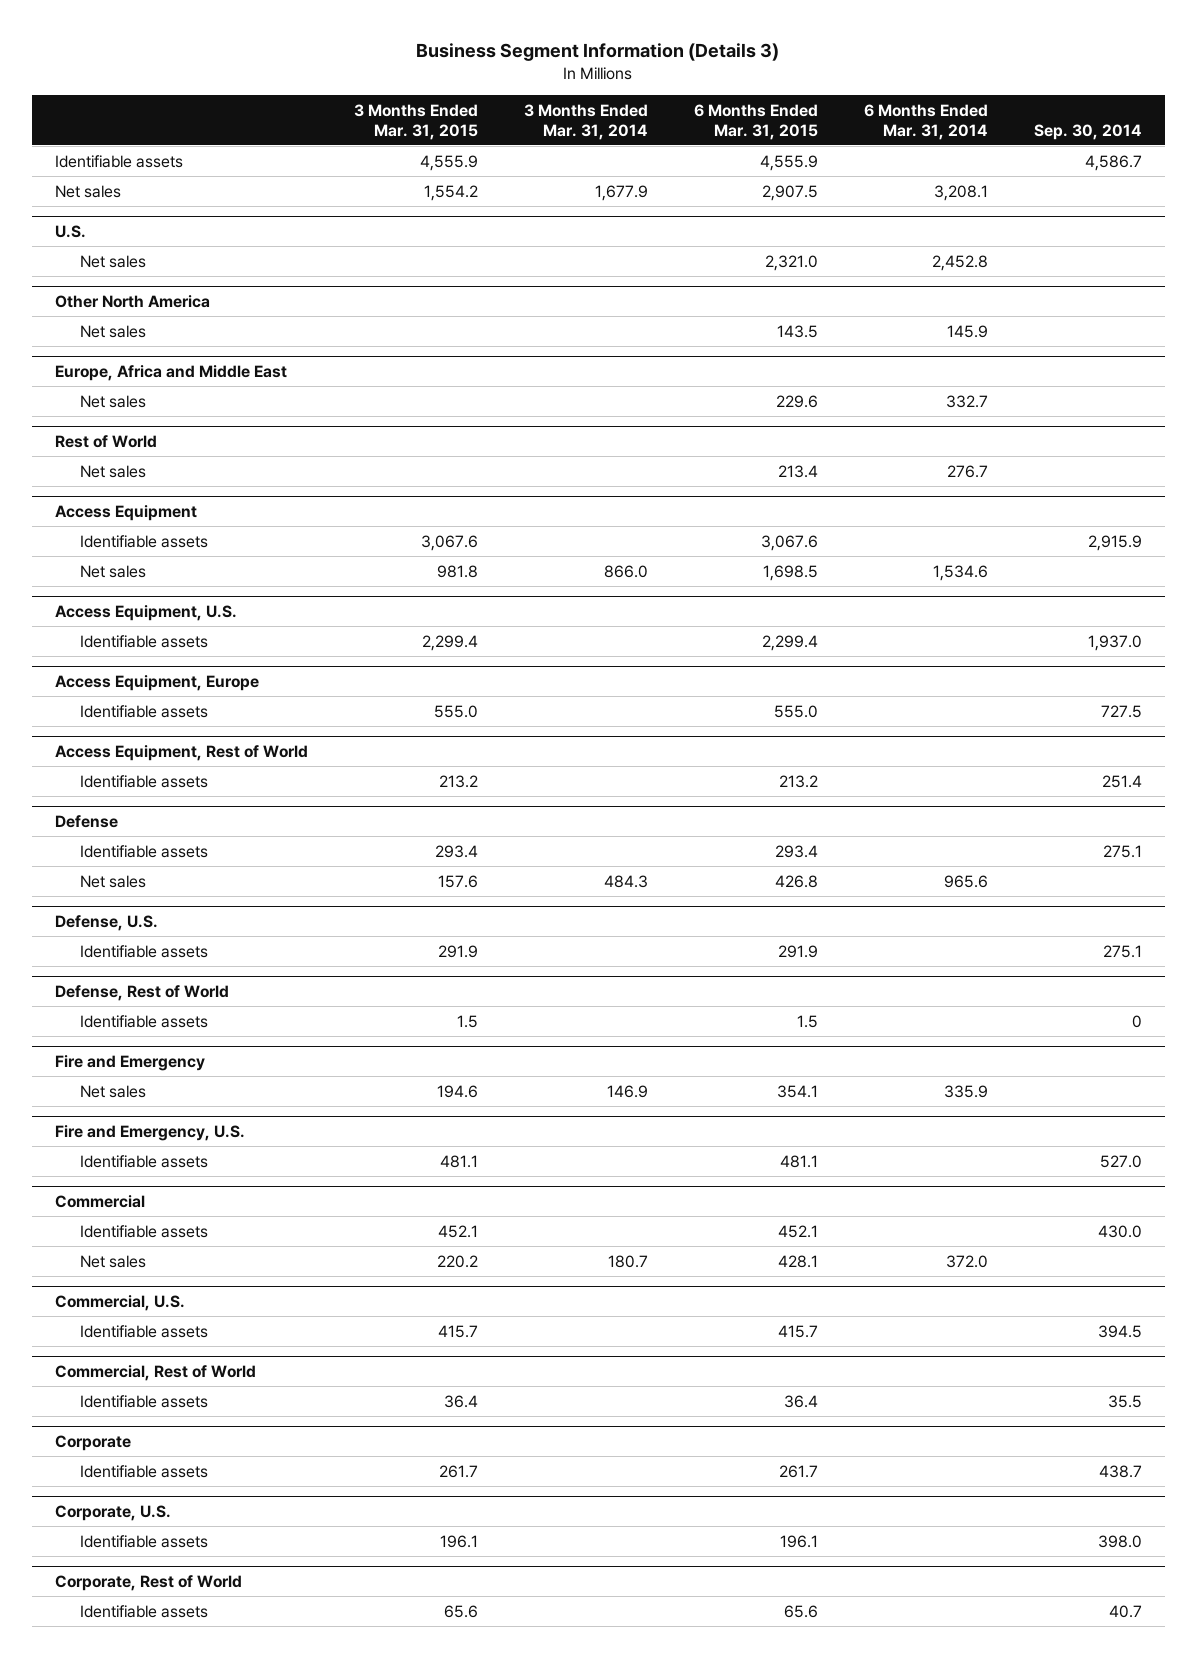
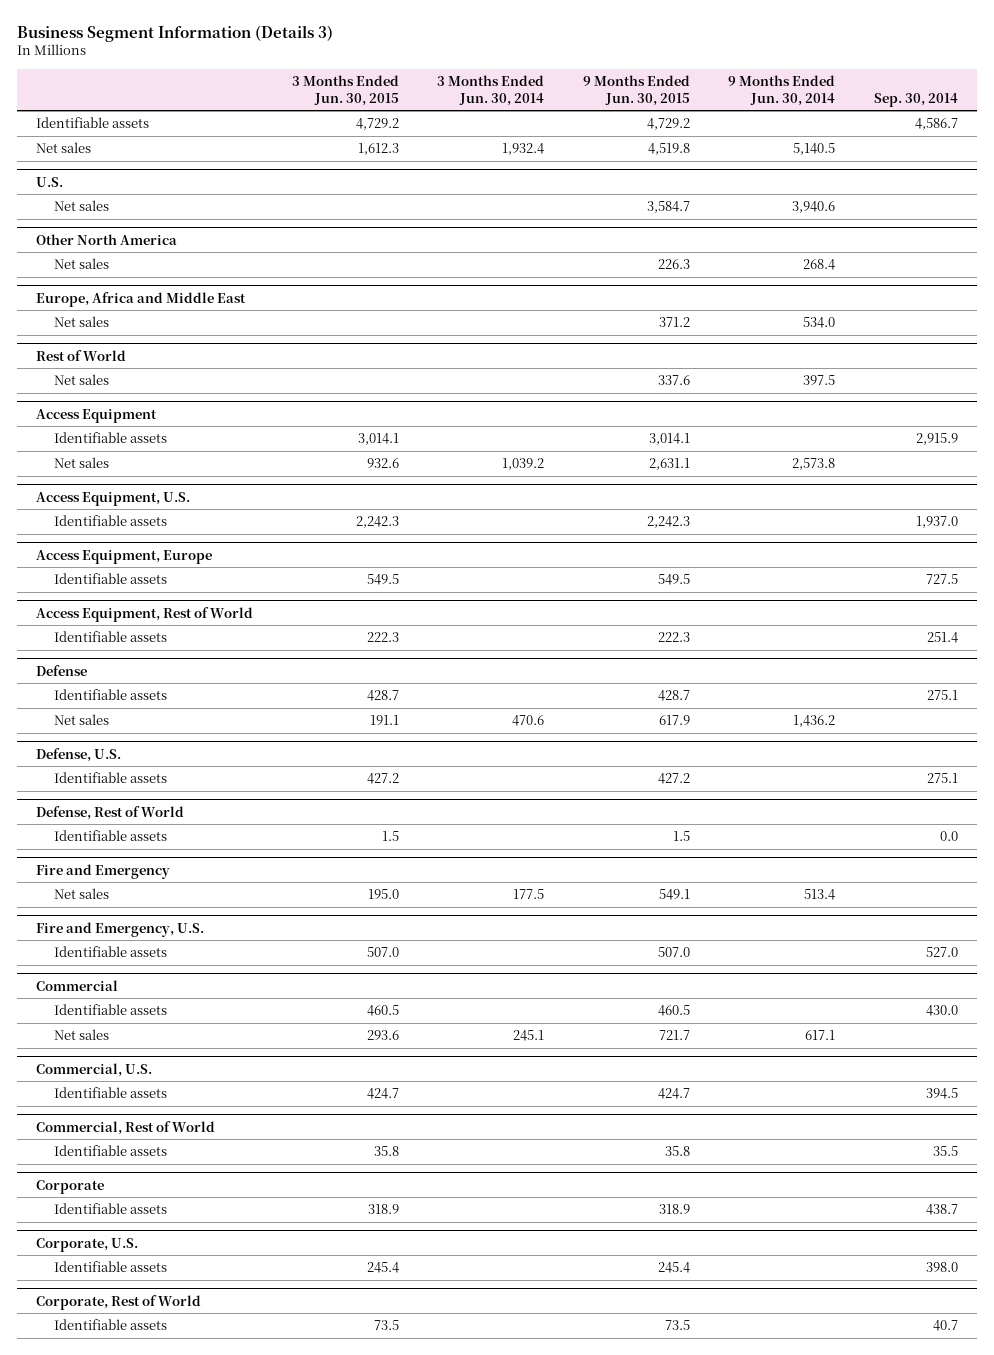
[353,103,478,140] 3 Months Ended Mar. 31, 2015 -> none
[523,103,648,140] 3 Months Ended Mar. 31, 2014 -> none
[694,103,819,140] 6 Months Ended Mar. 31, 2015 -> none
[864,103,989,140] 6 Months Ended Mar. 31, 2014 -> none
none -> [291,74,399,106] 3 Months Ended Jun. 30, 2015
none -> [437,74,545,106] 3 Months Ended Jun. 30, 2014
none -> [582,74,690,106] 9 Months Ended Jun. 30, 2015
none -> [728,74,836,106] 9 Months Ended Jun. 30, 2014
[1132,1014,1143,1028] 0 -> [939,831,958,842] 0.0

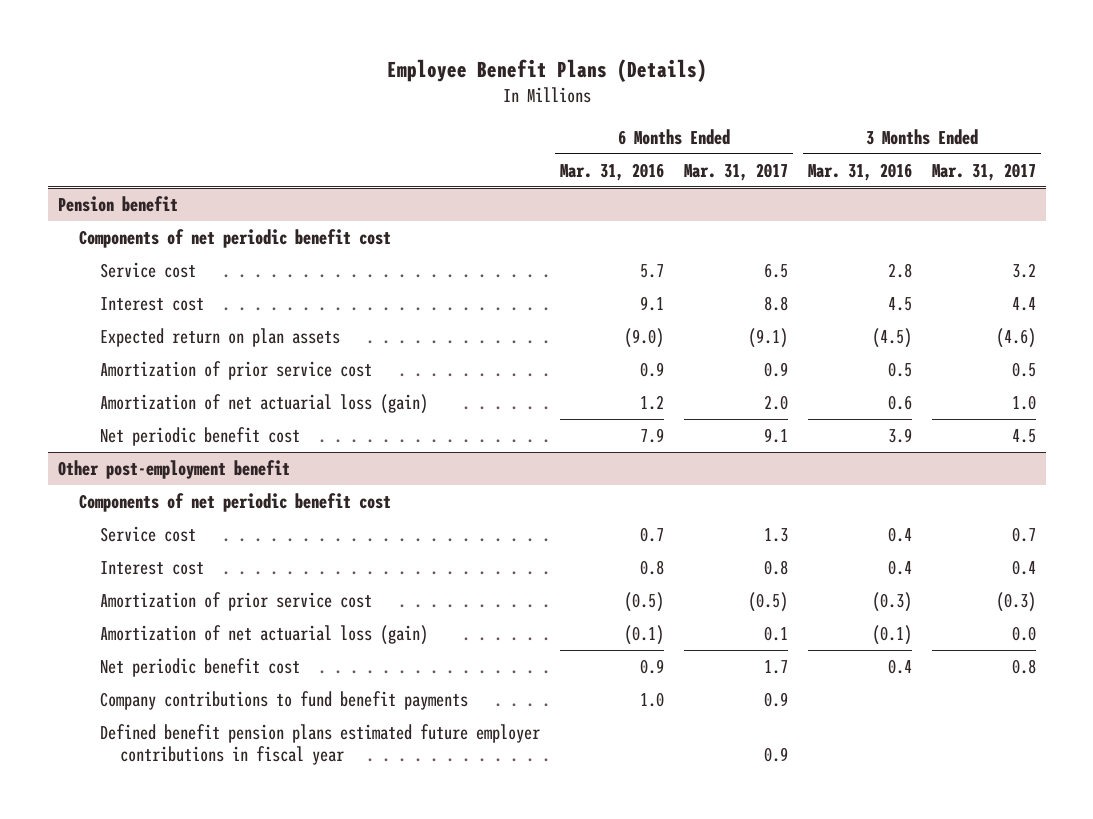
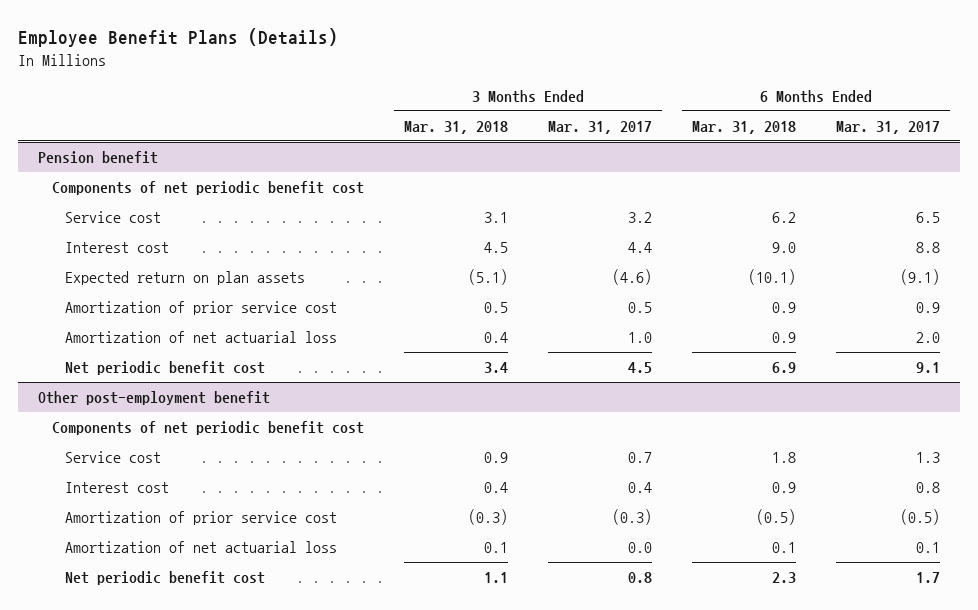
[559,162,664,181] Mar. 31, 2016 -> none
[807,162,912,181] Mar. 31, 2016 -> none
none -> [403,120,508,134] Mar. 31, 2018
none -> [691,120,796,134] Mar. 31, 2018
[99,394,428,415] Amortization of net actuarial loss (gain) -> [65,331,338,344] Amortization of net actuarial loss
[99,625,428,646] Amortization of net actuarial loss (gain) -> [65,541,338,554] Amortization of net actuarial loss
[99,691,468,711] Company contributions to fund benefit payments -> none
[99,724,540,766] Defined benefit pension plans estimated future employer contributions in fiscal year -> none

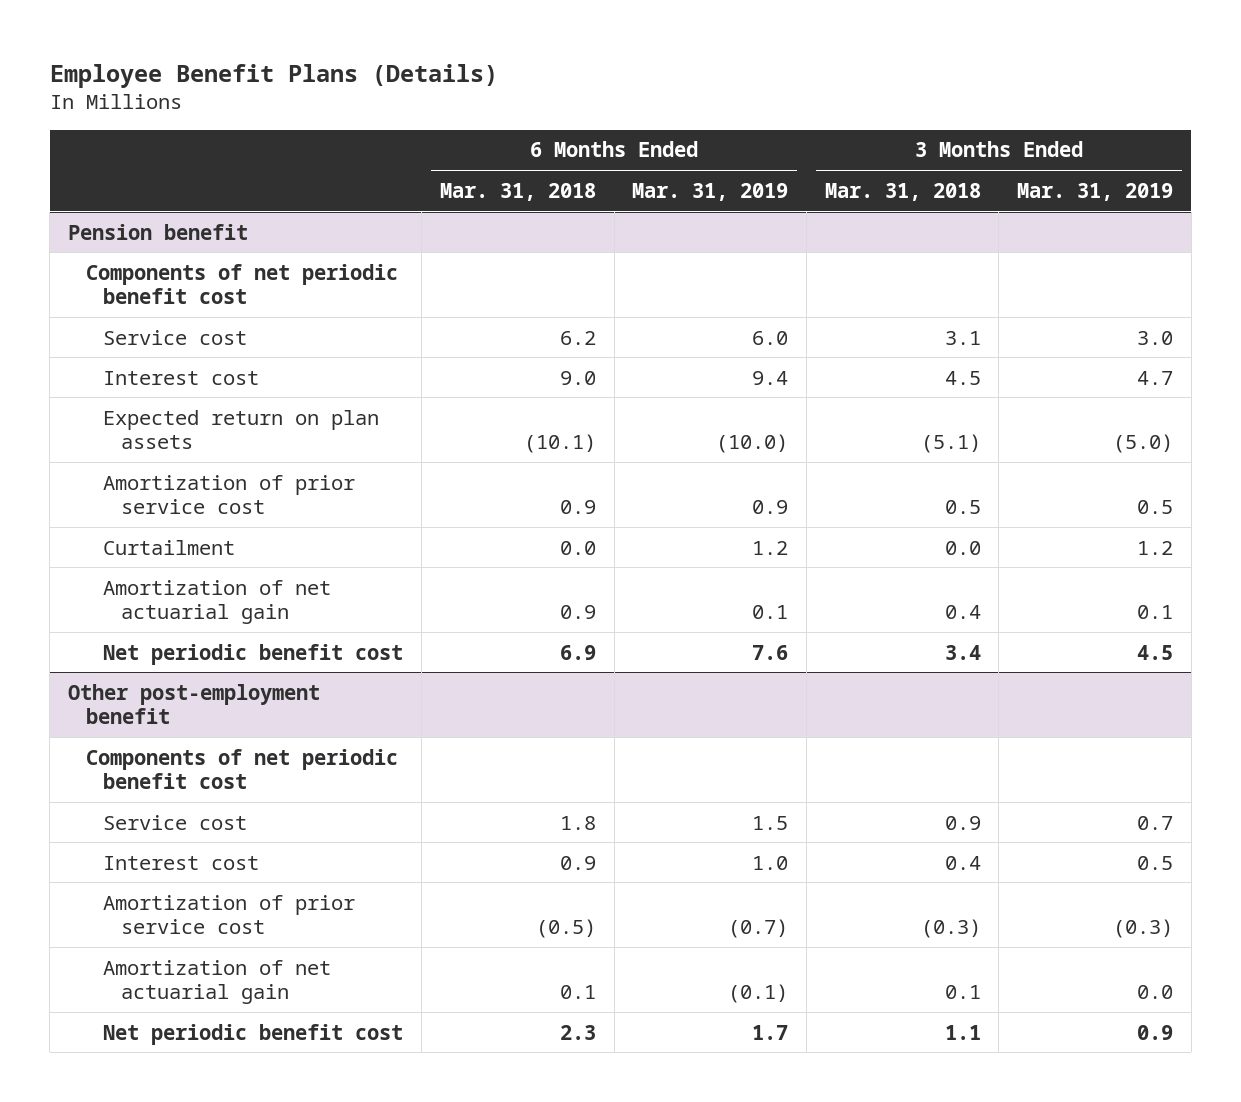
[547,120,652,134] Mar. 31, 2017 -> none
[835,120,940,134] Mar. 31, 2017 -> none
none -> [632,182,789,201] Mar. 31, 2019
none -> [1017,182,1174,201] Mar. 31, 2019
none -> [103,539,236,555] Curtailment
[65,331,338,344] Amortization of net actuarial loss -> [103,579,332,625] Amortization of net actuarial gain
[65,541,338,554] Amortization of net actuarial loss -> [103,959,332,1005] Amortization of net actuarial gain

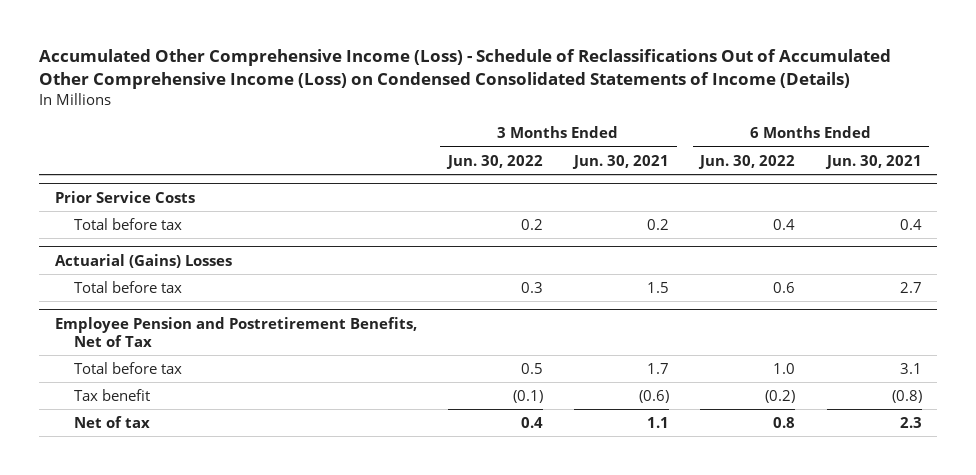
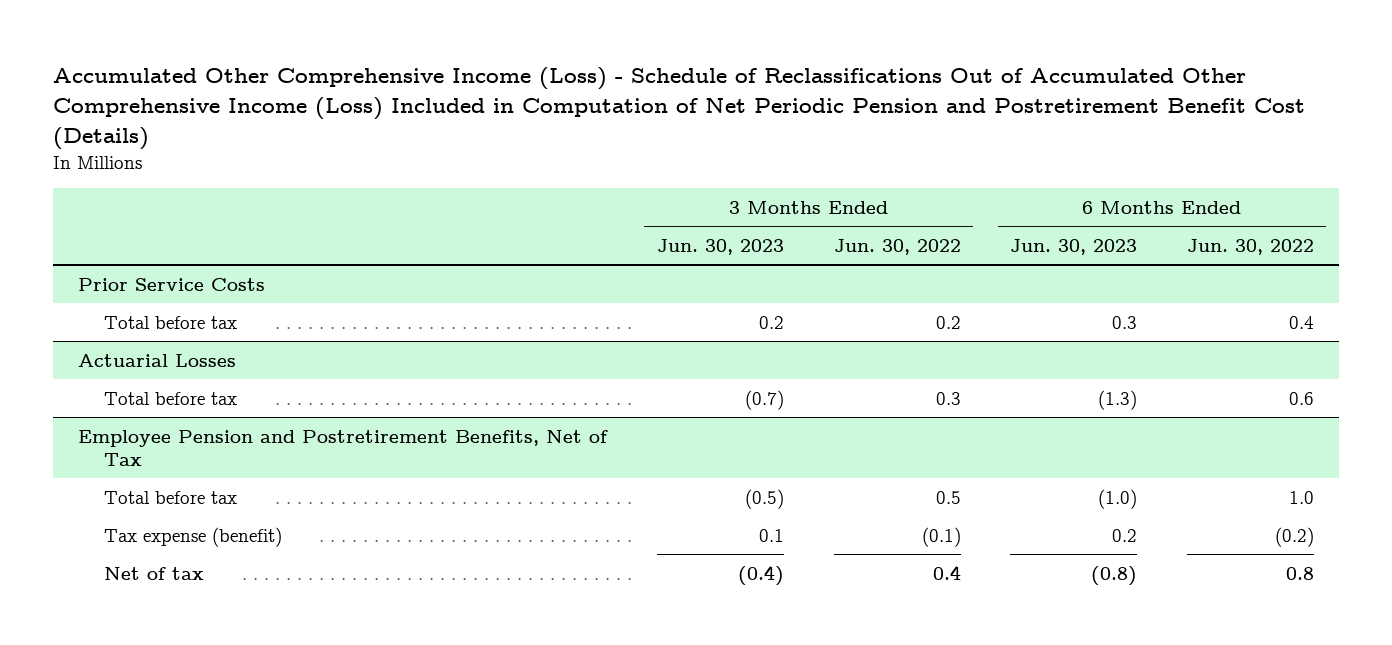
[38,48,891,89] Accumulated Other Comprehensive Income (Loss) - Schedule of Reclassifications Out of Accumulated Other Comprehensive Income (Loss) on Condensed Consolidated Statements of Income (Details) -> [53,67,1306,150] Accumulated Other Comprehensive Income (Loss) - Schedule of Reclassifications Out of Accumulated Other Comprehensive Income (Loss) Included in Computation of Net Periodic Pension and Postretirement Benefit Cost (Details)
[572,154,670,169] Jun. 30, 2021 -> none
[824,154,922,169] Jun. 30, 2021 -> none
none -> [656,238,784,255] Jun. 30, 2023
none -> [1010,238,1138,255] Jun. 30, 2023
[54,253,232,268] Actuarial (Gains) Losses -> [78,353,237,367] Actuarial Losses
[73,388,150,401] Tax benefit -> [103,526,282,547] Tax expense (benefit)

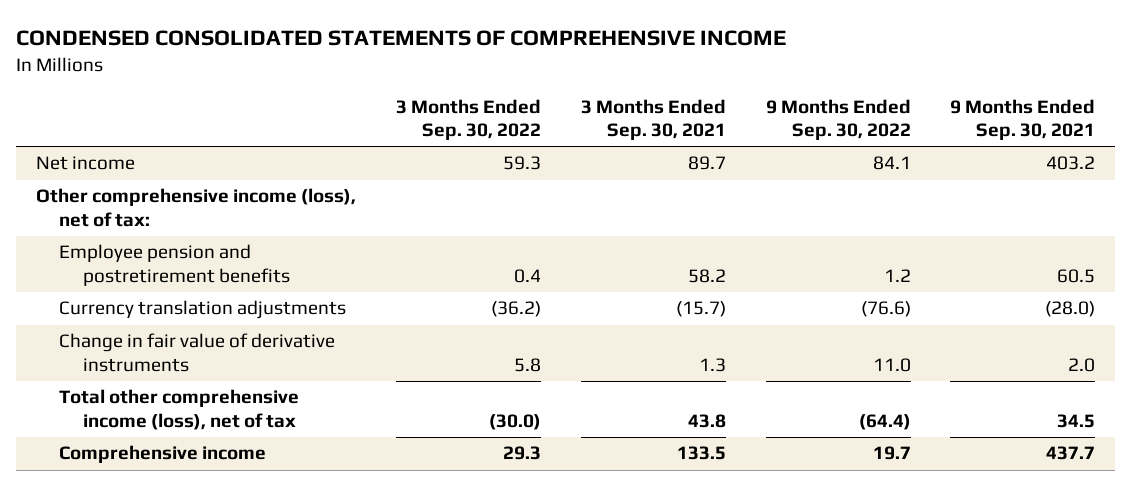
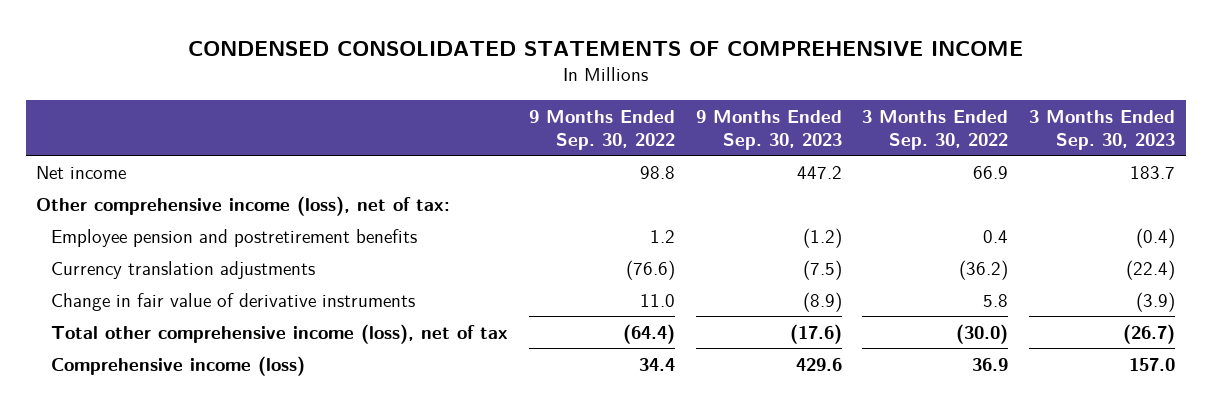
[580,98,726,141] 3 Months Ended Sep. 30, 2021 -> none
[950,98,1096,141] 9 Months Ended Sep. 30, 2021 -> none
none -> [695,109,842,151] 9 Months Ended Sep. 30, 2023
none -> [1029,109,1176,151] 3 Months Ended Sep. 30, 2023
[502,156,541,171] 59.3 -> [973,165,1009,179] 66.9
[872,156,911,171] 84.1 -> [639,165,675,179] 98.8
[59,445,267,464] Comprehensive income -> [51,355,306,376] Comprehensive income (loss)
[502,446,541,461] 29.3 -> [972,357,1009,371] 36.9
[872,446,911,461] 19.7 -> [638,357,675,371] 34.4

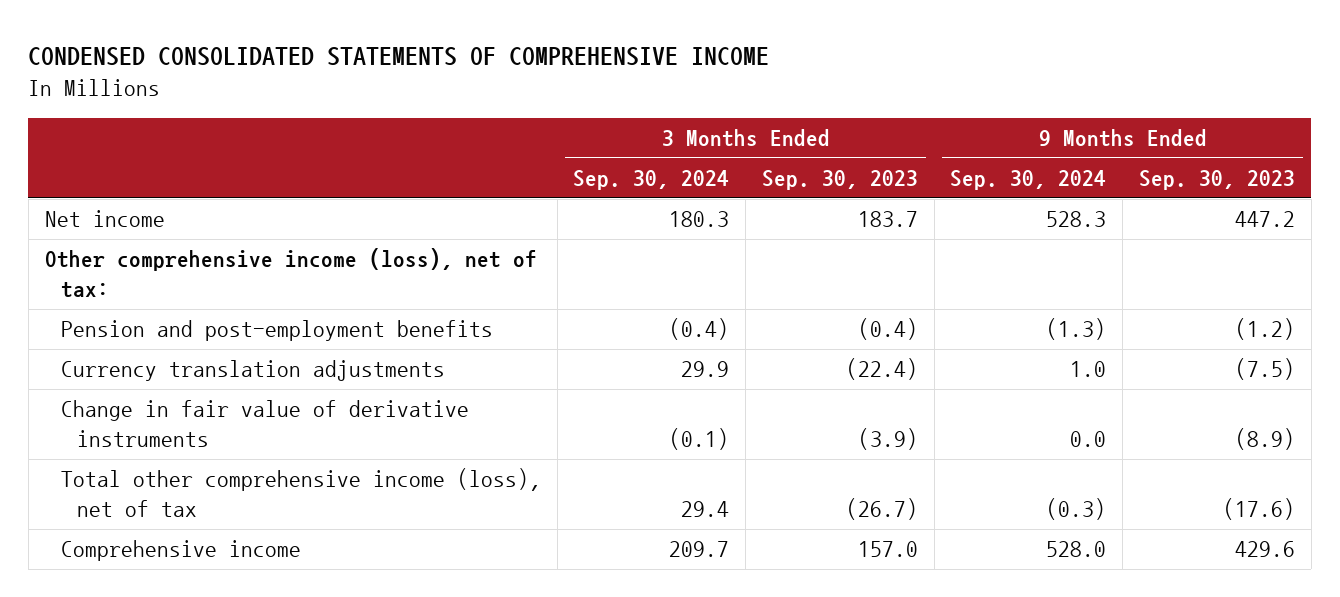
[528,109,675,151] 9 Months Ended Sep. 30, 2022 -> none
[862,109,1009,151] 3 Months Ended Sep. 30, 2022 -> none
none -> [573,170,730,191] Sep. 30, 2024
none -> [950,170,1107,191] Sep. 30, 2024
[51,228,418,247] Employee pension and postretirement benefits -> [60,320,493,342] Pension and post-employment benefits
[51,355,306,376] Comprehensive income (loss) -> [60,540,301,562] Comprehensive income

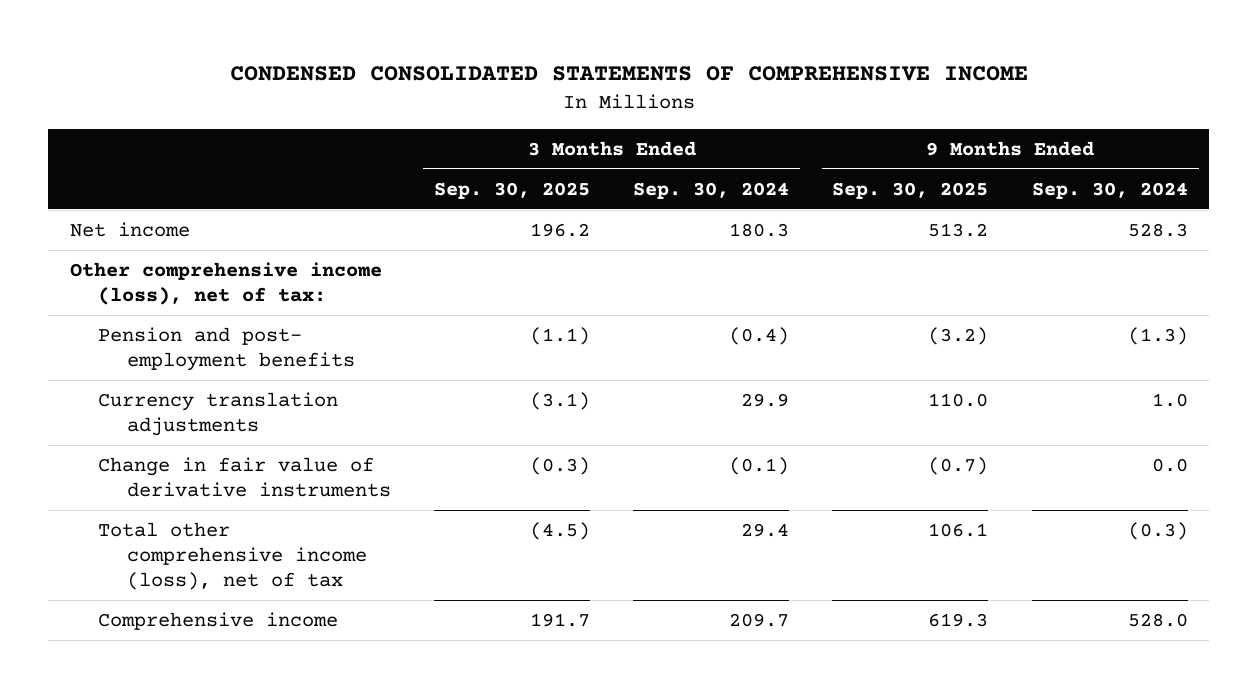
[761,170,918,191] Sep. 30, 2023 -> none
[1138,170,1295,191] Sep. 30, 2023 -> none
none -> [433,181,590,199] Sep. 30, 2025
none -> [832,181,989,199] Sep. 30, 2025
[60,320,493,342] Pension and post-employment benefits -> [98,326,355,372] Pension and post- employment benefits

